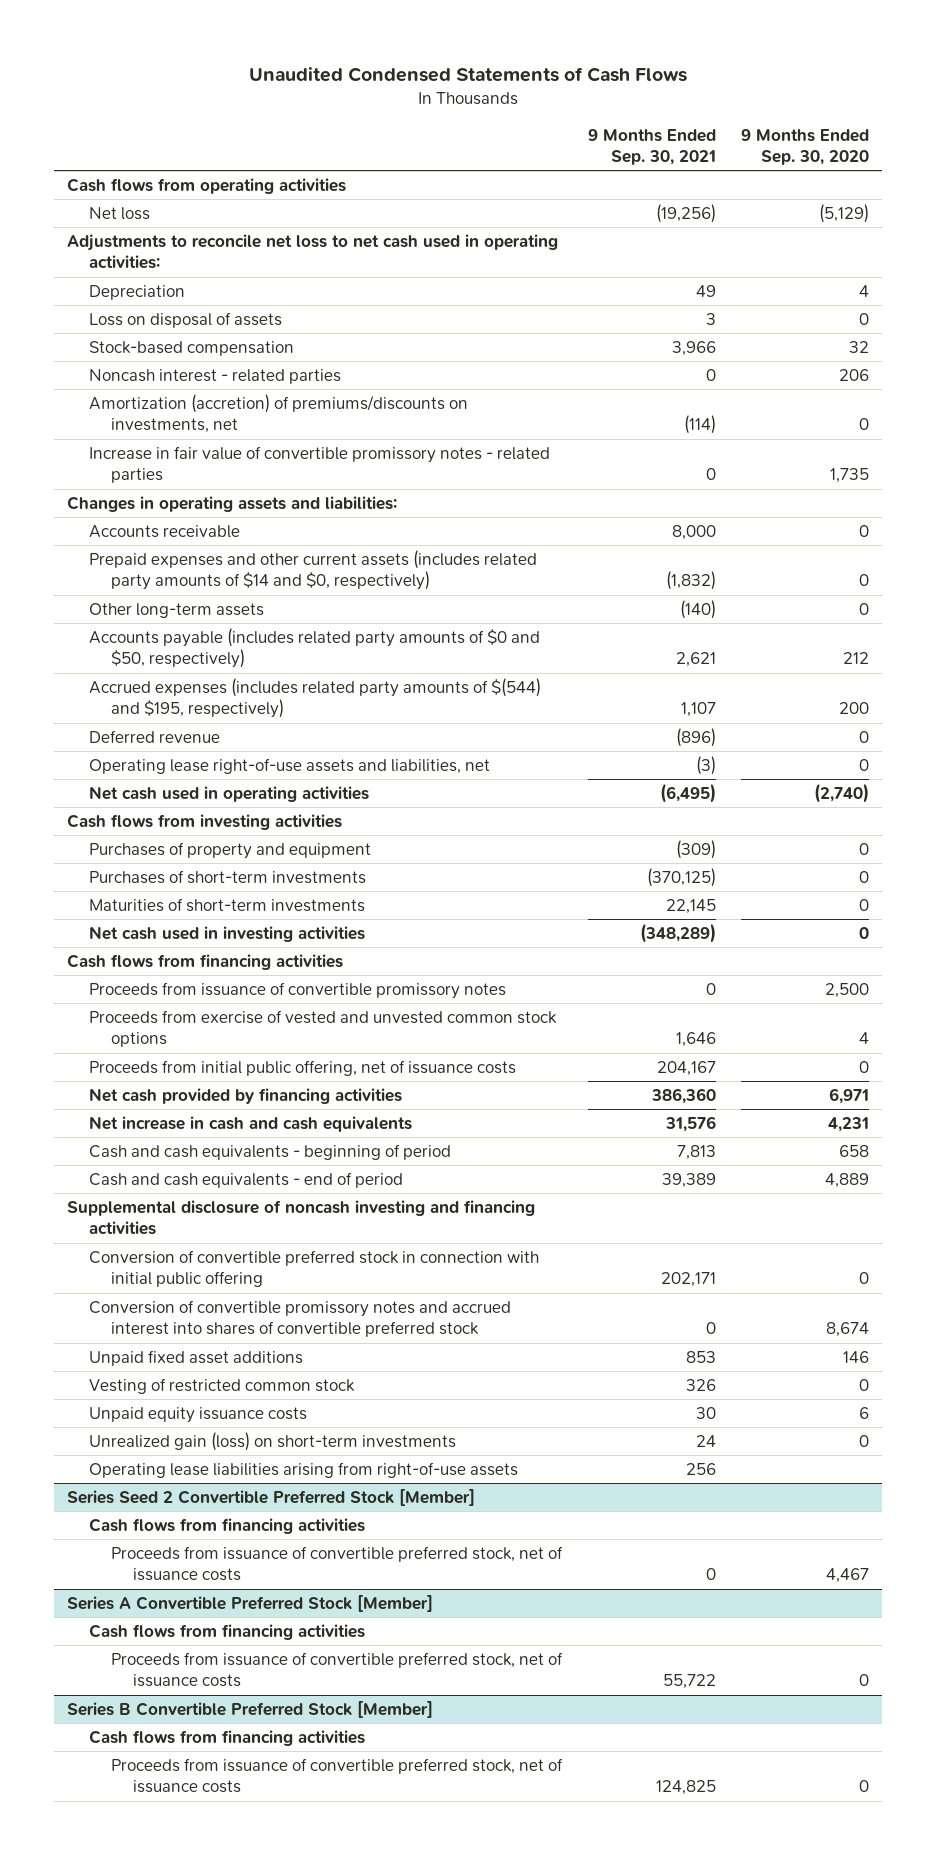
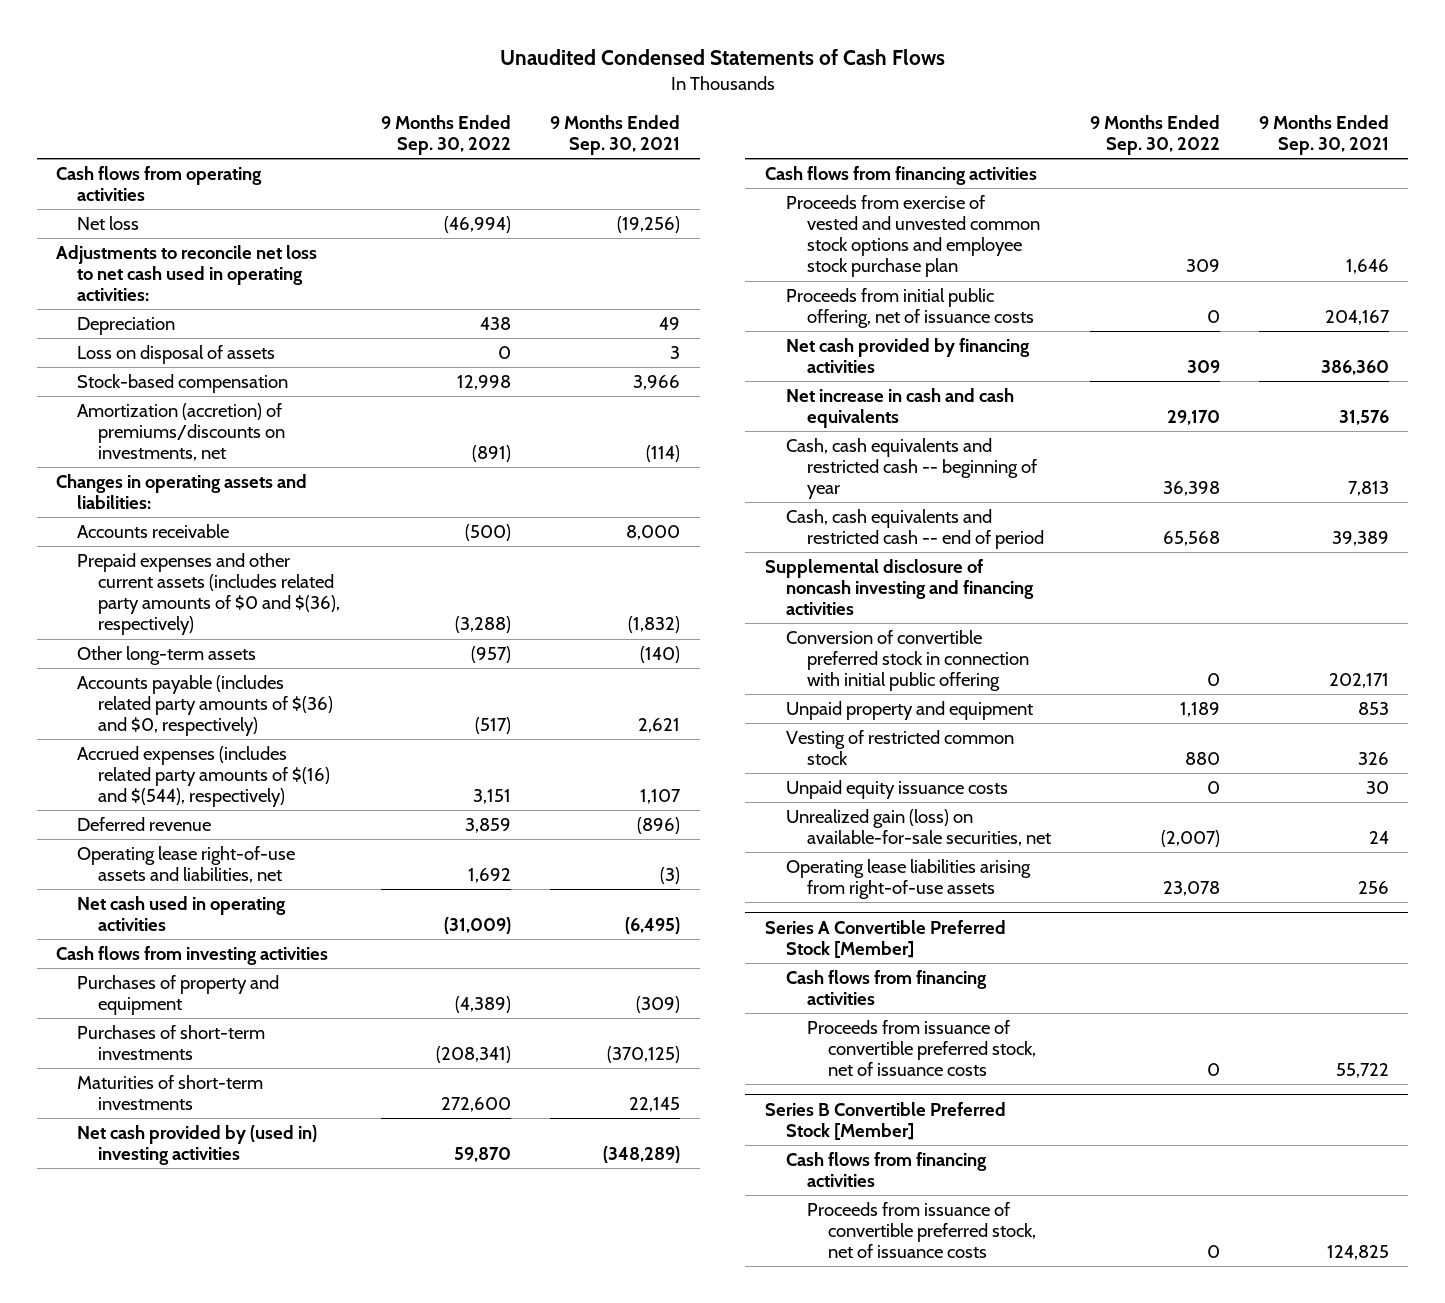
[741,128,870,165] 9 Months Ended Sep. 30, 2020 -> none
none -> [381,115,512,156] 9 Months Ended Sep. 30, 2022
[89,368,342,384] Noncash interest - related parties -> none
[89,445,551,484] Increase in fair value of convertible promissory notes - related parties -> none
[89,549,538,591] Prepaid expenses and other current assets (includes related party amounts of $14 and $0, respectively) -> [77,552,341,636] Prepaid expenses and other current assets (includes related party amounts of $0 and $(36), respectively)
[89,627,541,669] Accounts payable (includes related party amounts of $0 and $50, respectively) -> [77,674,334,737] Accounts payable (includes related party amounts of $(36) and $0, respectively)
[89,677,542,719] Accrued expenses (includes related party amounts of $(544) and $195, respectively) -> [77,745,331,808] Accrued expenses (includes related party amounts of $(16) and $(544), respectively)
[89,925,366,942] Net cash used in investing activities -> [77,1124,318,1166] Net cash provided by (used in) investing activities
[89,981,507,999] Proceeds from issuance of convertible promissory notes -> none
[89,1009,558,1048] Proceeds from exercise of vested and unvested common stock options -> [785,194,1040,278] Proceeds from exercise of vested and unvested common stock options and employee stock purchase plan
[89,1143,452,1160] Cash and cash equivalents - beginning of period -> [785,437,1037,500] Cash, cash equivalents and restricted cash -- beginning of year
[89,1171,404,1188] Cash and cash equivalents - end of period -> [785,508,1044,550] Cash, cash equivalents and restricted cash -- end of period
[89,1299,512,1338] Conversion of convertible promissory notes and accrued interest into shares of convertible preferred stock -> none
[89,1349,304,1366] Unpaid fixed asset additions -> [785,700,1033,720] Unpaid property and equipment
[89,1431,457,1451] Unrealized gain (loss) on short-term investments -> [785,808,1051,847] Unrealized gain (loss) on available-for-sale securities, net
[67,1488,476,1506] Series Seed 2 Convertible Preferred Stock [Member] -> none
[89,1517,366,1534] Cash flows from financing activities -> none
[110,1545,563,1582] Proceeds from issuance of convertible preferred stock, net of issuance costs -> none

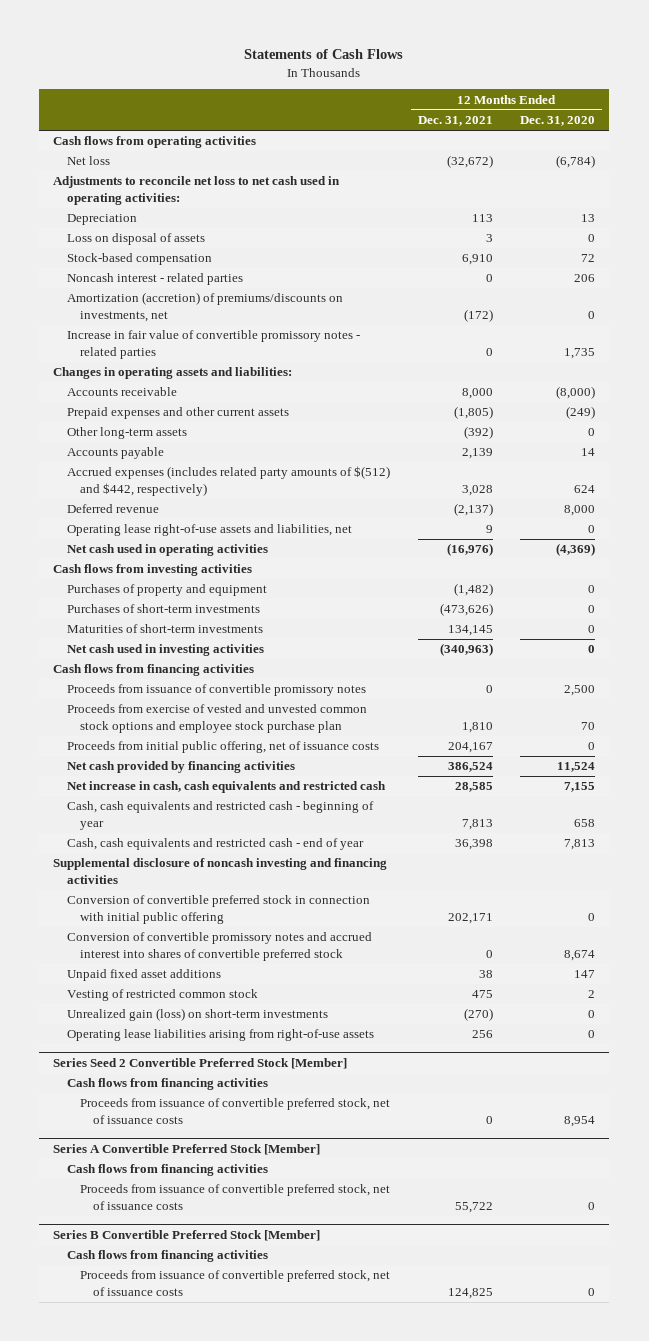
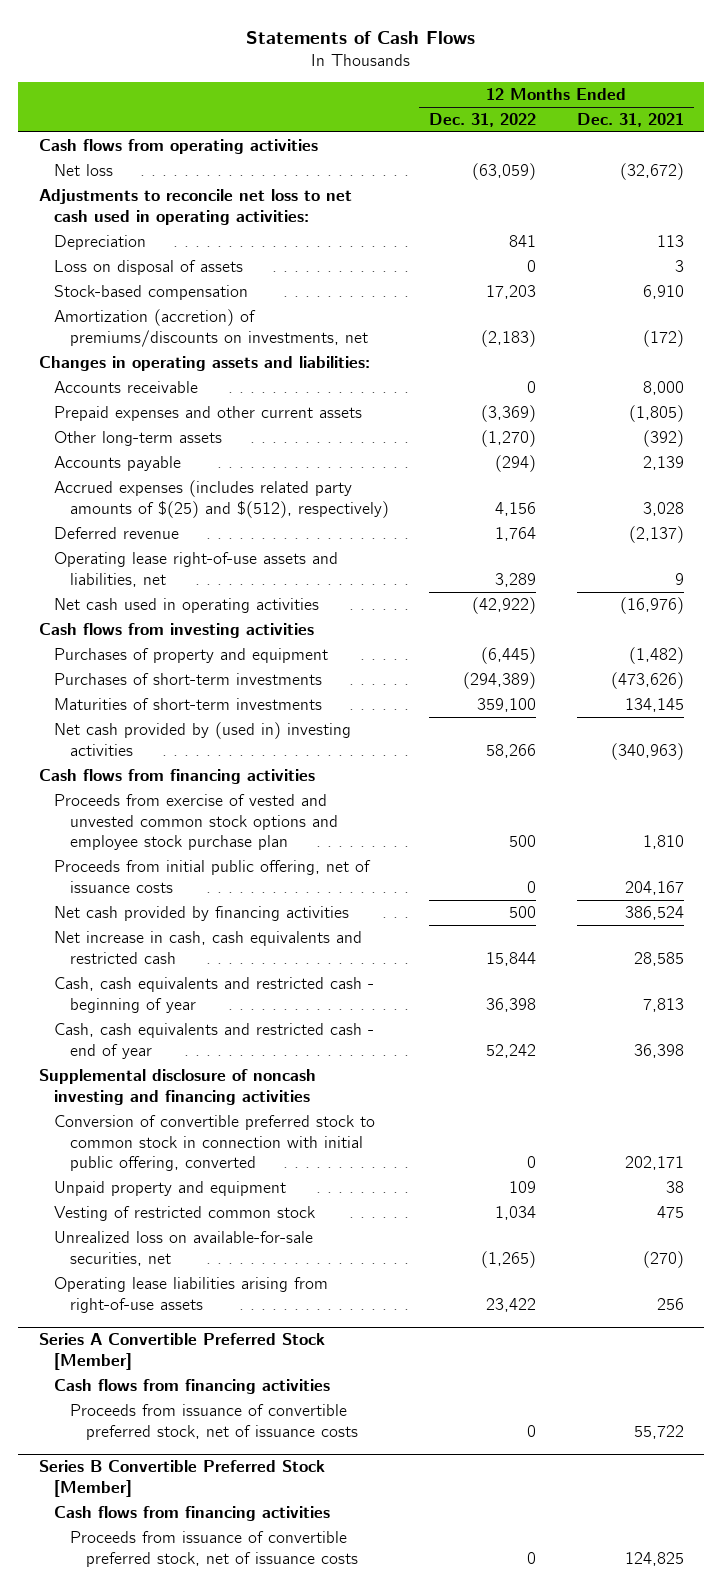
[520,116,596,127] Dec. 31, 2020 -> none
none -> [429,113,537,128] Dec. 31, 2022
[66,273,243,286] Noncash interest - related parties -> none
[66,330,360,359] Increase in fair value of convertible promissory notes - related parties -> none
[66,466,390,496] Accrued expenses (includes related party amounts of $(512) and $442, respectively) -> [54,480,390,518] Accrued expenses (includes related party amounts of $(25) and $(512), respectively)
[66,644,264,657] Net cash used in investing activities -> [54,722,352,756] Net cash provided by (used in) investing activities
[66,684,366,697] Proceeds from issuance of convertible promissory notes -> none
[66,932,372,961] Conversion of convertible promissory notes and accrued interest into shares of convertible preferred stock -> none
[66,895,370,924] Conversion of convertible preferred stock in connection with initial public offering -> [54,1115,376,1172] Conversion of convertible preferred stock to common stock in connection with initial public offering, converted
[66,969,221,982] Unpaid fixed asset additions -> [54,1181,287,1197] Unpaid property and equipment
[66,1008,328,1022] Unrealized gain (loss) on short-term investments -> [54,1231,314,1266] Unrealized loss on available-for-sale securities, net
[53,1057,348,1069] Series Seed 2 Convertible Preferred Stock [Member] -> none
[66,1078,268,1091] Cash flows from financing activities -> none
[79,1098,390,1124] Proceeds from issuance of convertible preferred stock, net of issuance costs -> none

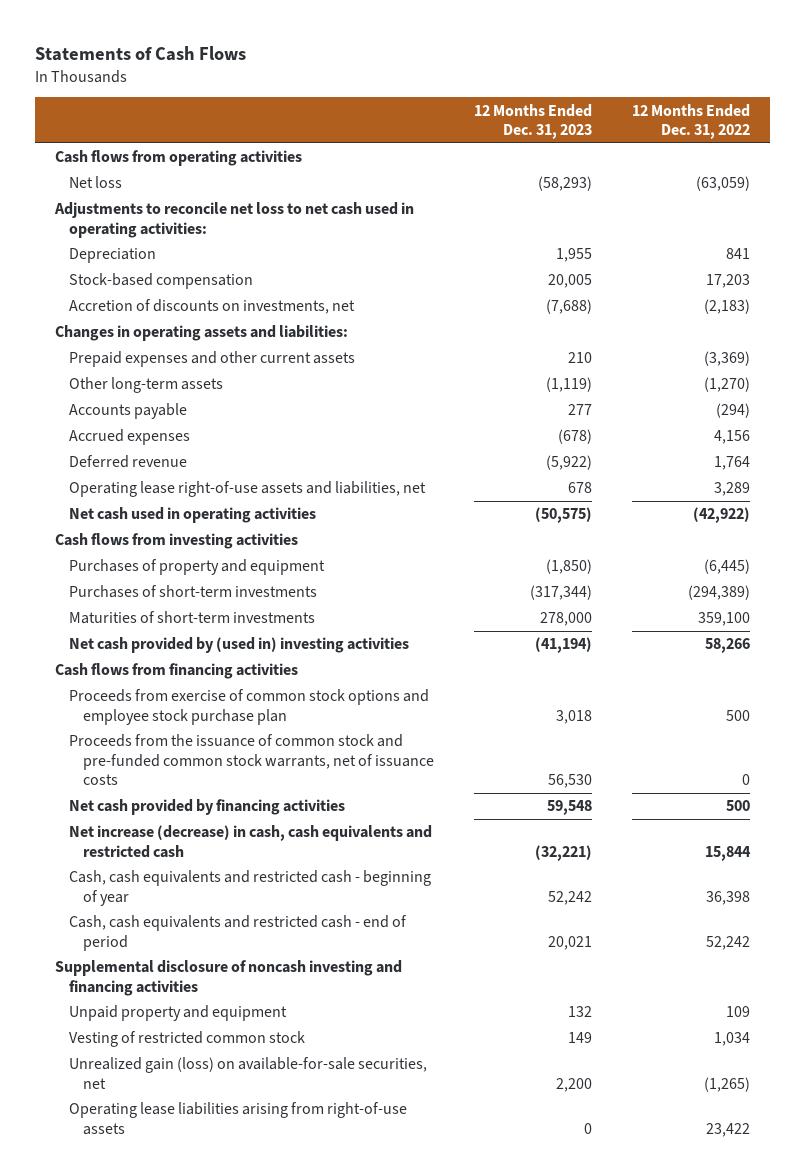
[576,113,684,128] Dec. 31, 2021 -> none
none -> [473,103,592,140] 12 Months Ended Dec. 31, 2023
[54,260,244,276] Loss on disposal of assets -> none
[54,309,369,347] Amortization (accretion) of premiums/discounts on investments, net -> [69,299,356,315] Accretion of discounts on investments, net
[54,381,199,394] Accounts receivable -> none
[54,480,390,518] Accrued expenses (includes related party amounts of $(25) and $(512), respectively) -> [69,429,191,446] Accrued expenses
[54,860,372,893] Proceeds from initial public offering, net of issuance costs -> none
[54,794,339,851] Proceeds from exercise of vested and unvested common stock options and employee stock purchase plan -> [69,689,430,725] Proceeds from exercise of common stock options and employee stock purchase plan
none -> [69,734,434,785] Proceeds from the issuance of common stock and pre-funded common stock warrants, net of issuance costs
[54,931,363,964] Net increase in cash, cash equivalents and restricted cash -> [69,825,433,858] Net increase (decrease) in cash, cash equivalents and restricted cash
[54,1023,375,1059] Cash, cash equivalents and restricted cash - end of year -> [69,915,408,951] Cash, cash equivalents and restricted cash - end of period
[54,1115,376,1172] Conversion of convertible preferred stock to common stock in connection with initial public offering, converted -> none
[54,1231,314,1266] Unrealized loss on available-for-sale securities, net -> [69,1057,428,1089] Unrealized gain (loss) on available-for-sale securities, net
[38,1333,325,1371] Series A Convertible Preferred Stock [Member] -> none
[54,1379,331,1395] Cash flows from financing activities -> none
[70,1404,359,1440] Proceeds from issuance of convertible preferred stock, net of issuance costs -> none
[38,1460,325,1498] Series B Convertible Preferred Stock [Member] -> none
[54,1506,331,1522] Cash flows from financing activities -> none
[70,1531,359,1567] Proceeds from issuance of convertible preferred stock, net of issuance costs -> none

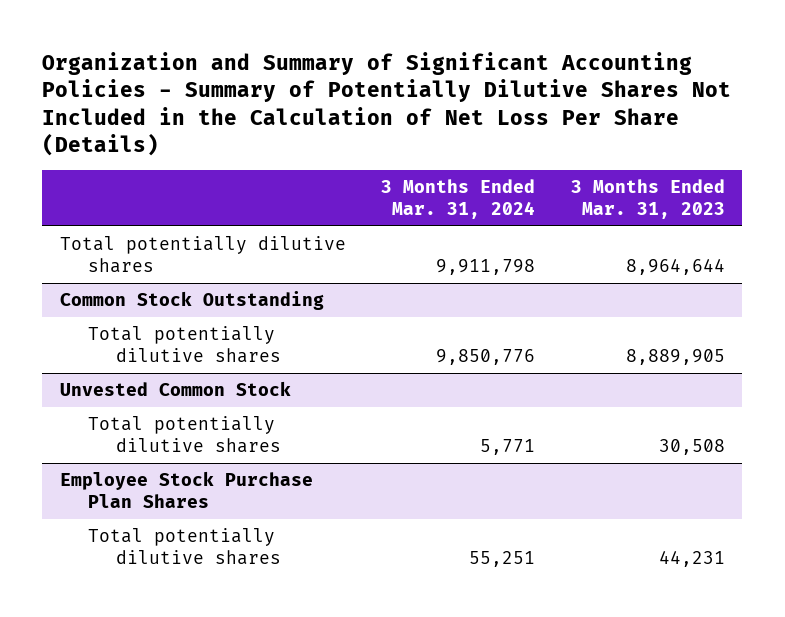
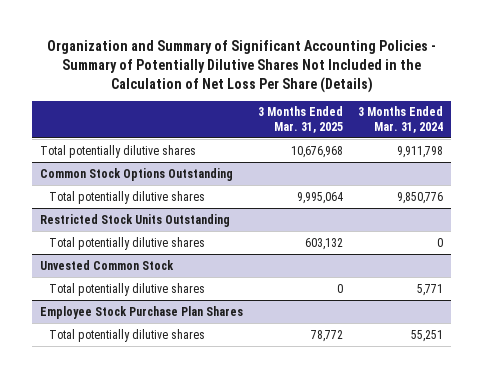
[570,179,725,219] 3 Months Ended Mar. 31, 2023 -> none
none -> [258,106,344,133] 3 Months Ended Mar. 31, 2025
[59,291,324,311] Common Stock Outstanding -> [39,167,233,181] Common Stock Options Outstanding
none -> [39,213,230,227] Restricted Stock Units Outstanding
none -> [49,236,206,250] Total potentially dilutive shares

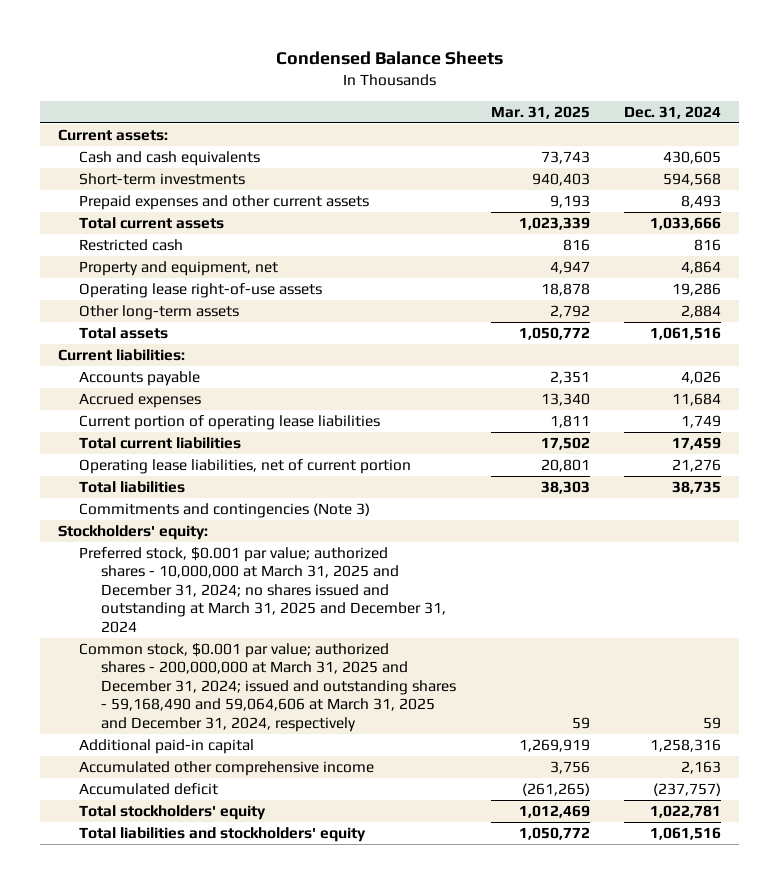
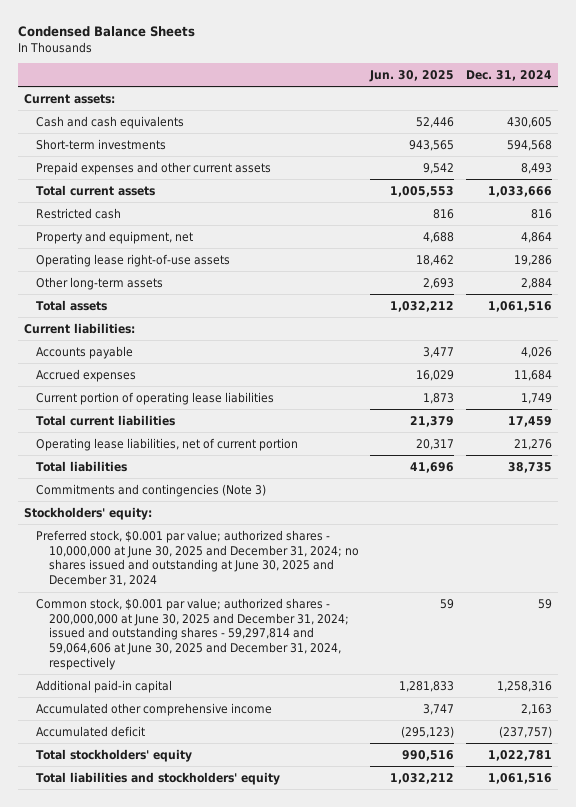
[490,105,590,119] Mar. 31, 2025 -> none
none -> [369,69,455,82] Jun. 30, 2025
[79,547,446,633] Preferred stock, $0.001 par value; authorized shares - 10,000,000 at March 31, 2025 and December 31, 2024; no shares issued and outstanding at March 31, 2025 and December 31, 2024 -> [36,529,359,587] Preferred stock, $0.001 par value; authorized shares - 10,000,000 at June 30, 2025 and December 31, 2024; no shares issued and outstanding at June 30, 2025 and December 31, 2024
[79,643,456,732] Common stock, $0.001 par value; authorized shares - 200,000,000 at March 31, 2025 and December 31, 2024; issued and outstanding shares - 59,168,490 and 59,064,606 at March 31, 2025 and December 31, 2024, respectively -> [36,597,349,670] Common stock, $0.001 par value; authorized shares - 200,000,000 at June 30, 2025 and December 31, 2024; issued and outstanding shares - 59,297,814 and 59,064,606 at June 30, 2025 and December 31, 2024, respectively

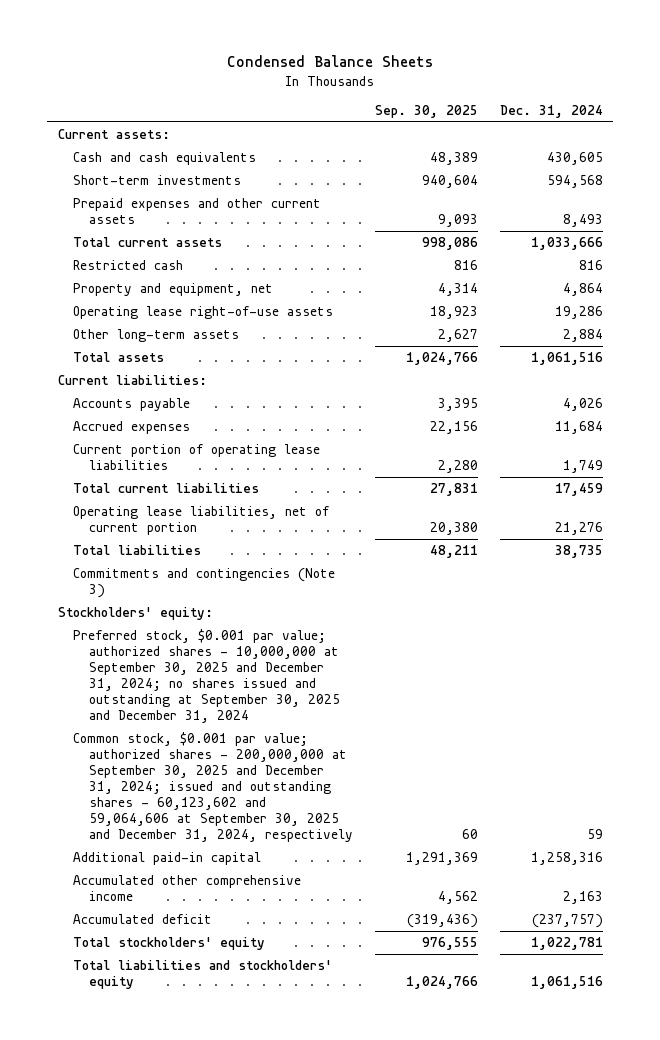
[369,69,455,82] Jun. 30, 2025 -> none
none -> [374,104,478,118] Sep. 30, 2025
[36,529,359,587] Preferred stock, $0.001 par value; authorized shares - 10,000,000 at June 30, 2025 and December 31, 2024; no shares issued and outstanding at June 30, 2025 and December 31, 2024 -> [73,629,340,723] Preferred stock, $0.001 par value; authorized shares - 10,000,000 at September 30, 2025 and December 31, 2024; no shares issued and outstanding at September 30, 2025 and December 31, 2024
[36,597,349,670] Common stock, $0.001 par value; authorized shares - 200,000,000 at June 30, 2025 and December 31, 2024; issued and outstanding shares - 59,297,814 and 59,064,606 at June 30, 2025 and December 31, 2024, respectively -> [73,732,353,842] Common stock, $0.001 par value; authorized shares - 200,000,000 at September 30, 2025 and December 31, 2024; issued and outstanding shares - 60,123,602 and 59,064,606 at September 30, 2025 and December 31, 2024, respectively

